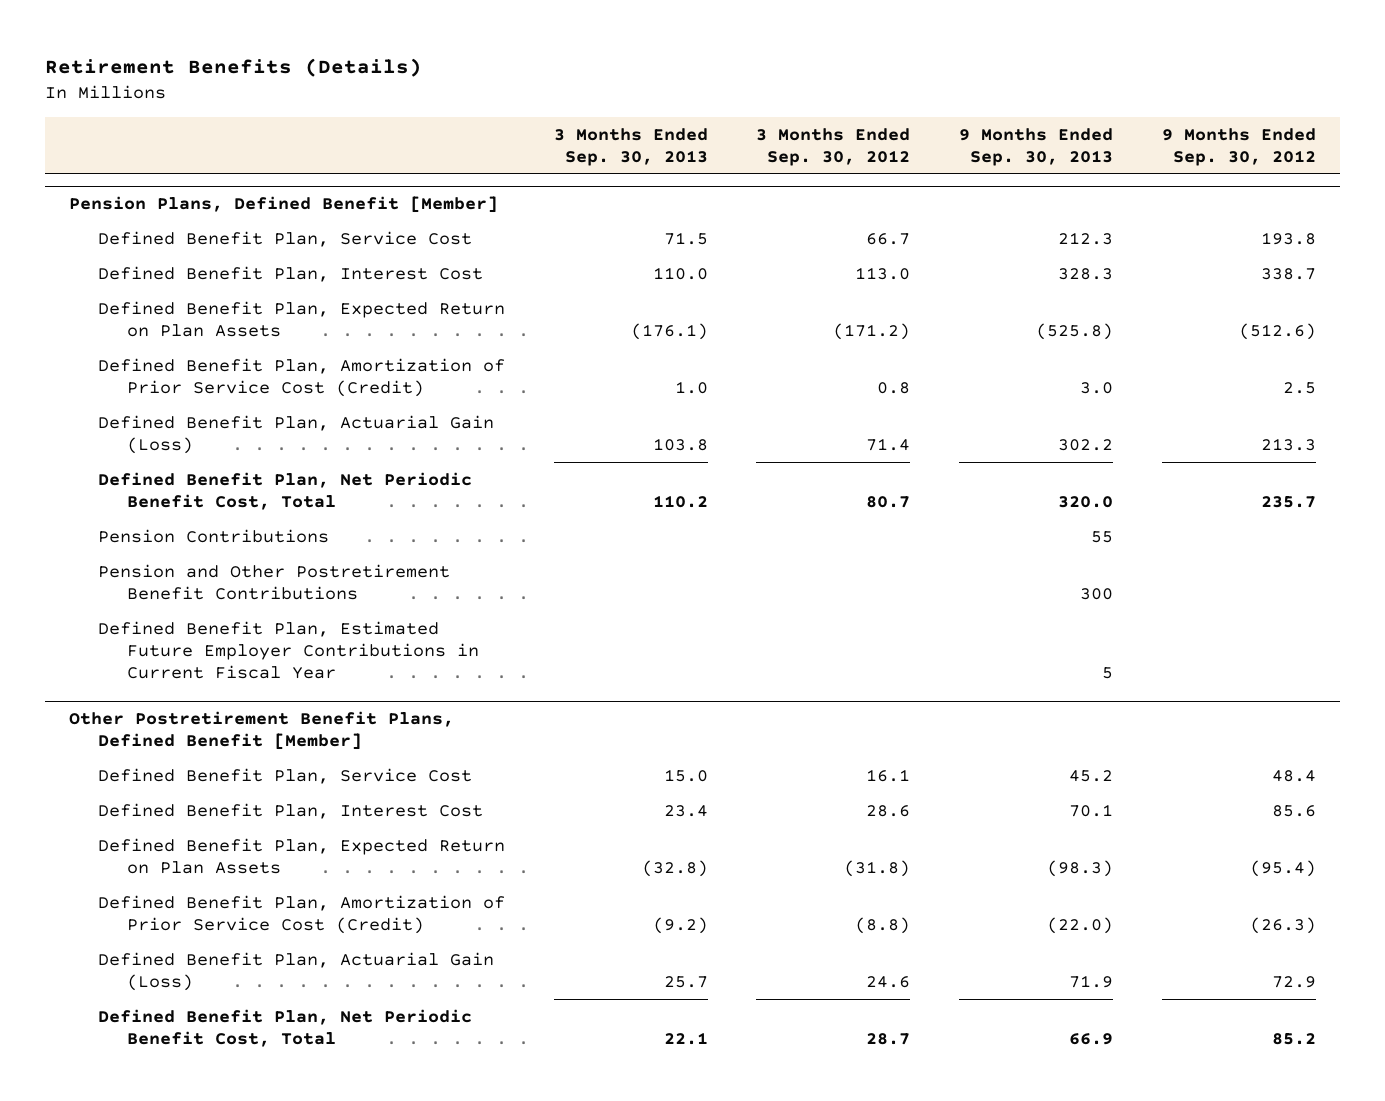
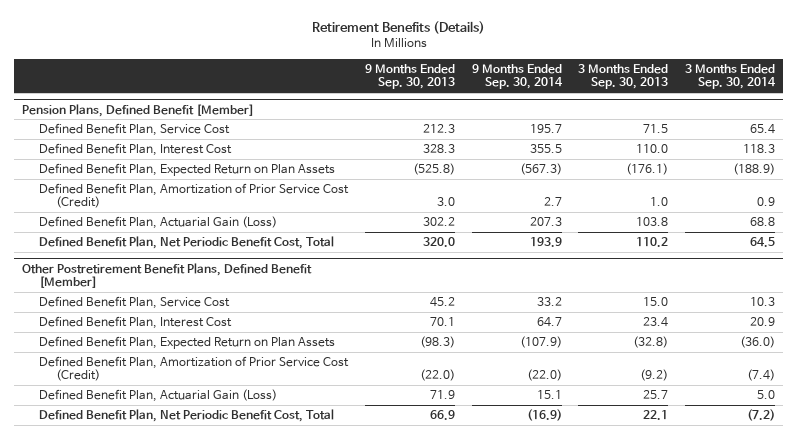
[756,127,911,166] 3 Months Ended Sep. 30, 2012 -> none
[1161,127,1316,166] 9 Months Ended Sep. 30, 2012 -> none
none -> [471,63,563,90] 9 Months Ended Sep. 30, 2014
none -> [684,63,776,90] 3 Months Ended Sep. 30, 2014
[98,528,330,543] Pension Contributions -> none
[98,563,451,601] Pension and Other Postretirement Benefit Contributions -> none
[98,620,480,680] Defined Benefit Plan, Estimated Future Employer Contributions in Current Fiscal Year -> none

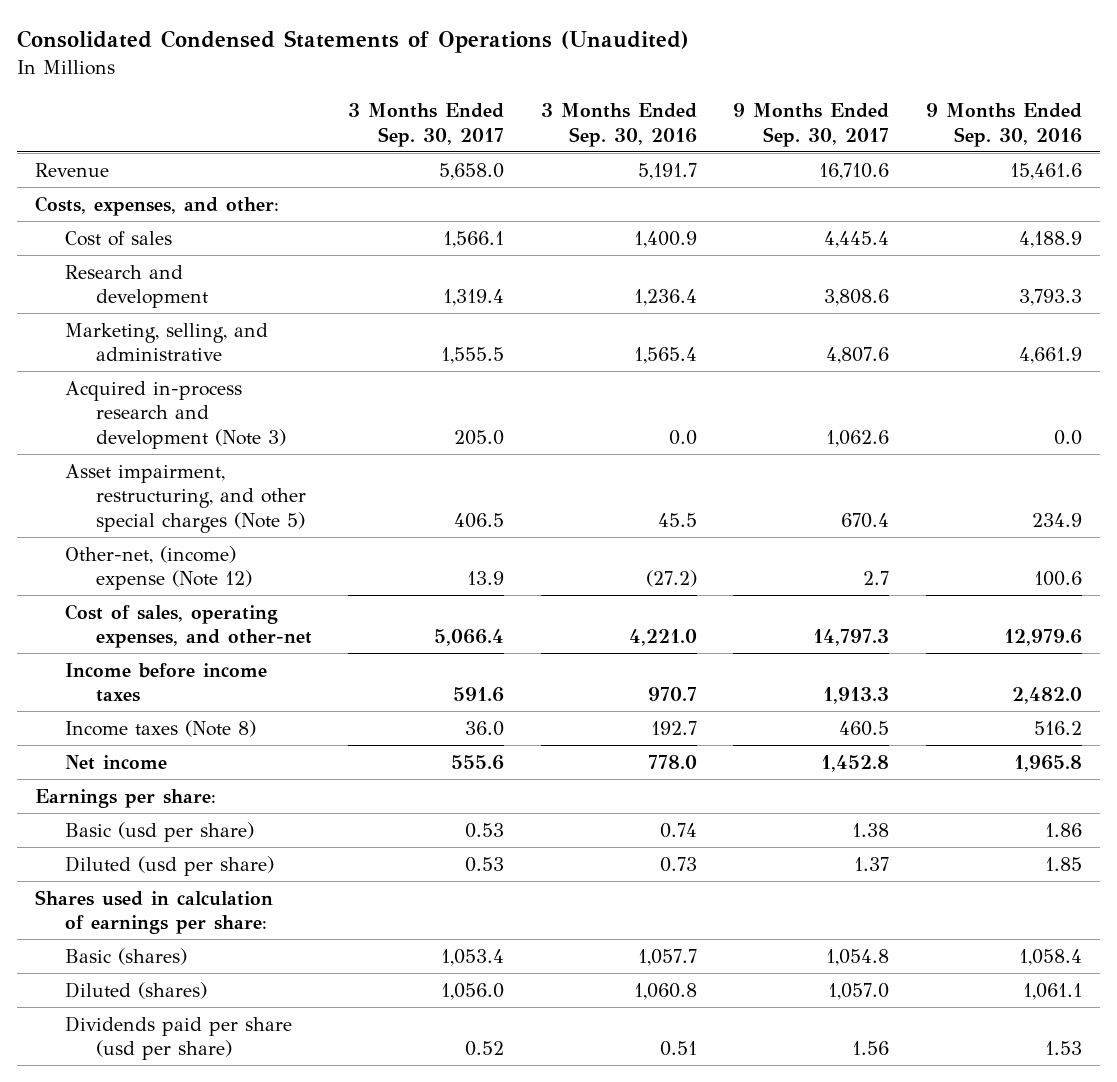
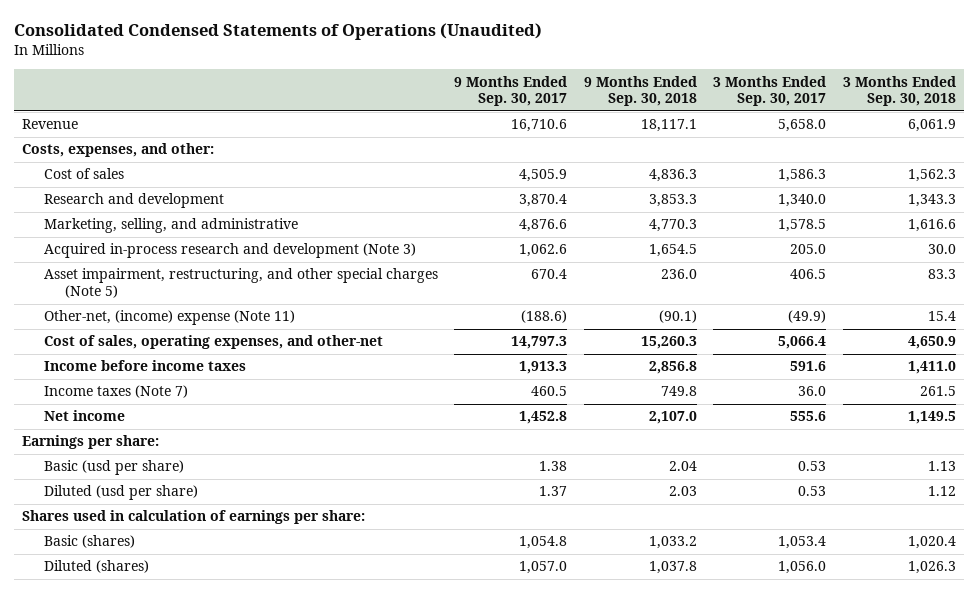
[540,103,697,147] 3 Months Ended Sep. 30, 2016 -> none
[925,103,1082,147] 9 Months Ended Sep. 30, 2016 -> none
none -> [583,75,697,107] 9 Months Ended Sep. 30, 2018
none -> [842,75,956,107] 3 Months Ended Sep. 30, 2018
[443,230,505,248] 1,566.1 -> [778,169,827,183] 1,586.3
[824,230,890,248] 4,445.4 -> [519,169,568,183] 4,505.9
[443,289,505,307] 1,319.4 -> [778,194,827,208] 1,340.0
[824,289,890,307] 3,808.6 -> [519,194,568,208] 3,870.4
[441,347,505,365] 1,555.5 -> [778,219,827,233] 1,578.5
[826,347,890,365] 4,807.6 -> [519,219,568,233] 4,876.6
[65,545,252,591] Other-net, (income) expense (Note 12) -> [43,310,295,326] Other-net, (income) expense (Note 11)
[467,571,505,586] 13.9 -> [788,310,827,324] (49.9)
[863,571,890,586] 2.7 -> [521,310,568,324] (188.6)
[65,719,257,737] Income taxes (Note 8) -> [43,385,188,399] Income taxes (Note 7)
[65,1015,293,1061] Dividends paid per share (usd per share) -> none

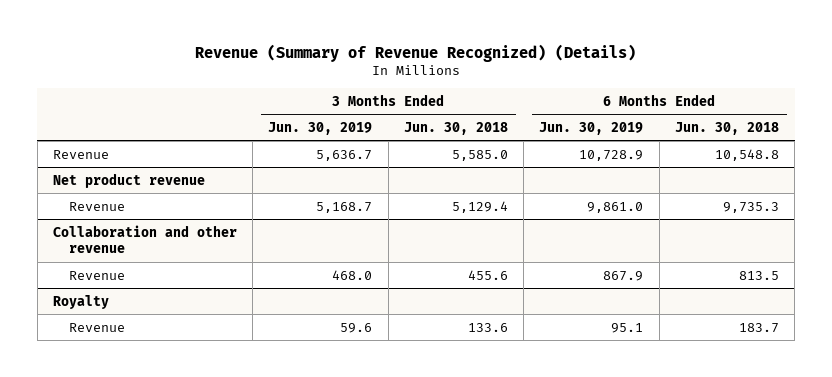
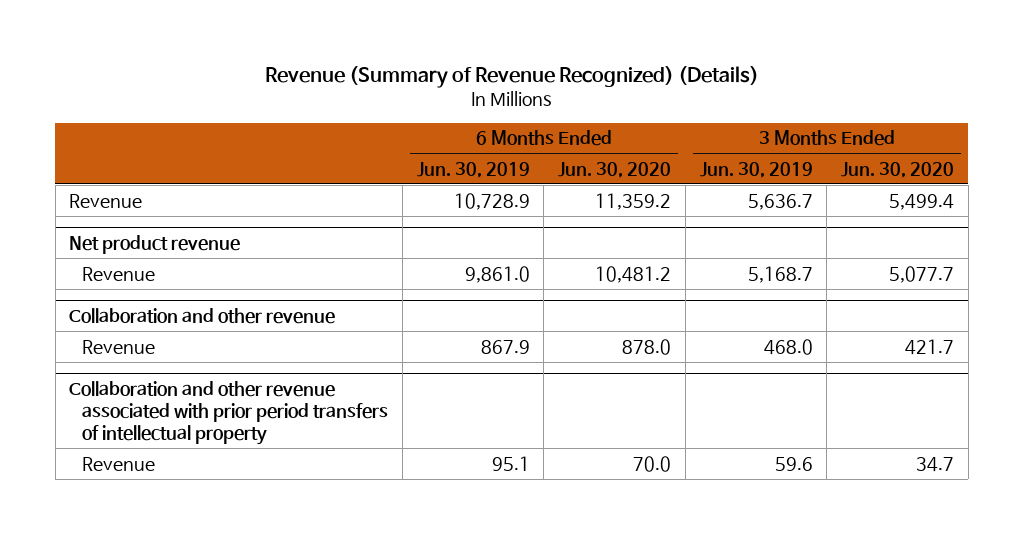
[403,121,508,135] Jun. 30, 2018 -> none
[674,121,779,135] Jun. 30, 2018 -> none
none -> [558,161,672,178] Jun. 30, 2020
none -> [841,161,955,178] Jun. 30, 2020
[52,294,109,309] Royalty -> [69,380,389,446] Collaboration and other revenue associated with prior period transfers of intellectual property

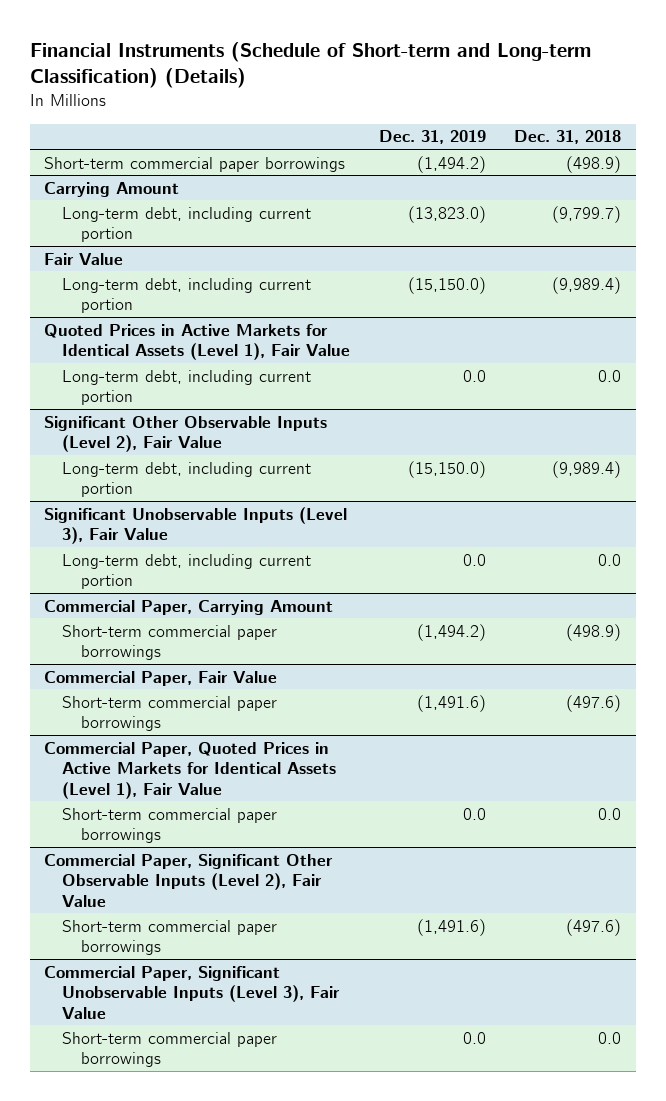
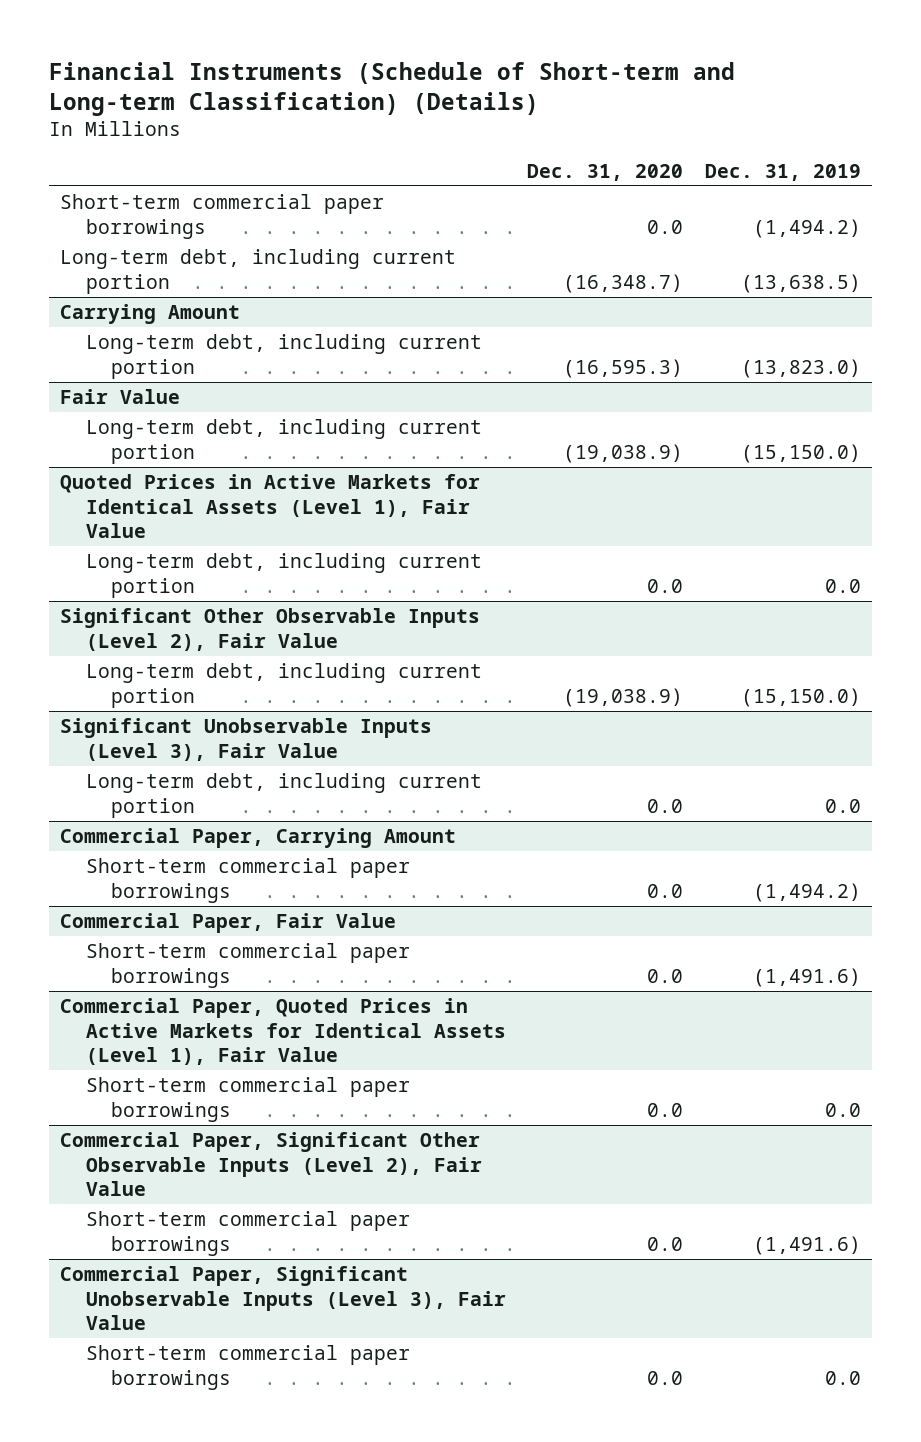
[514,130,622,145] Dec. 31, 2018 -> none
none -> [527,163,684,181] Dec. 31, 2020
none -> [60,249,457,294] Long-term debt, including current portion

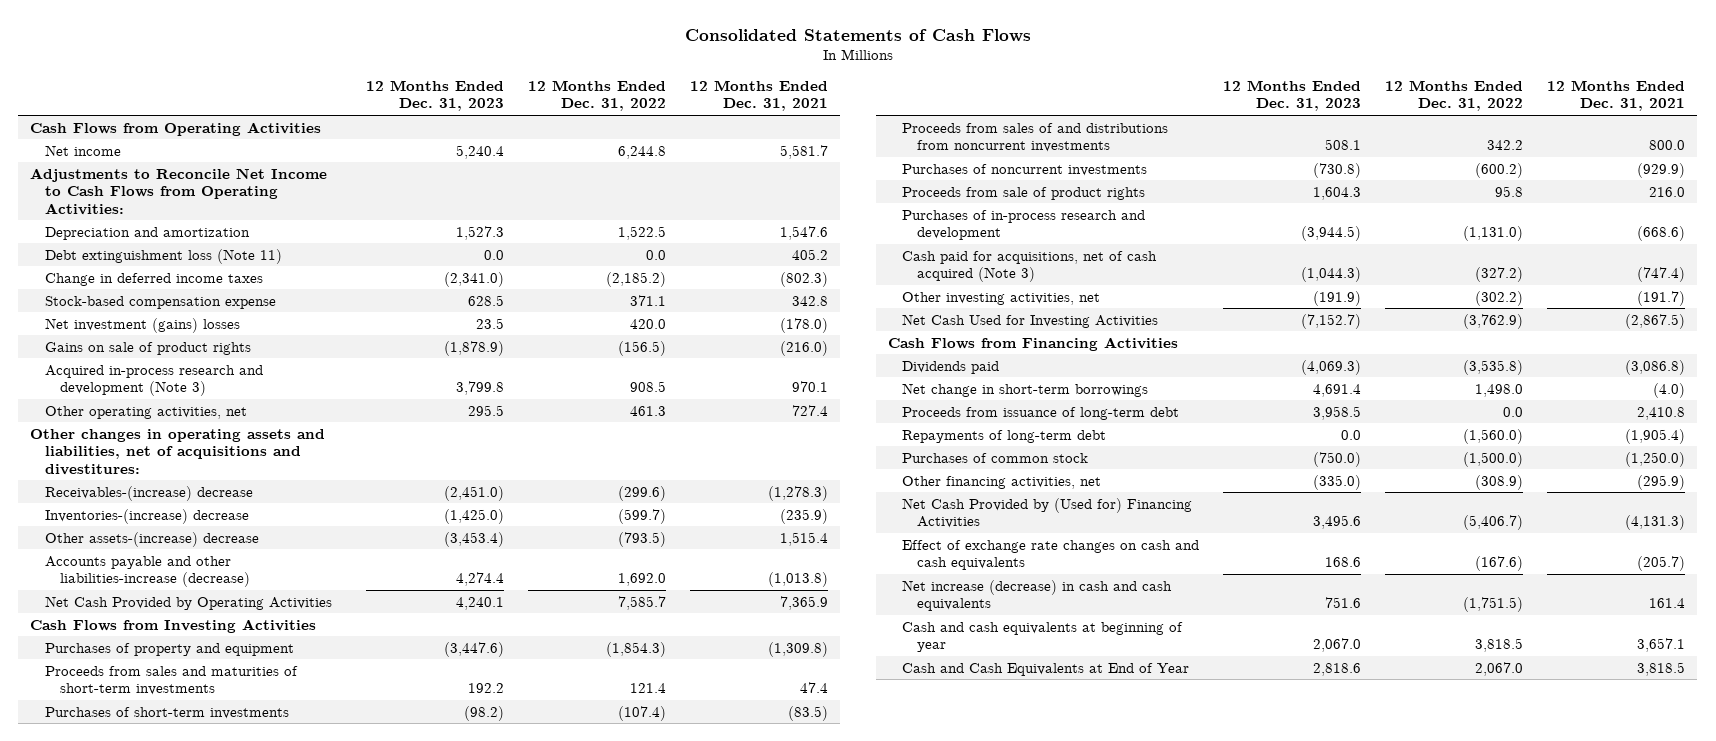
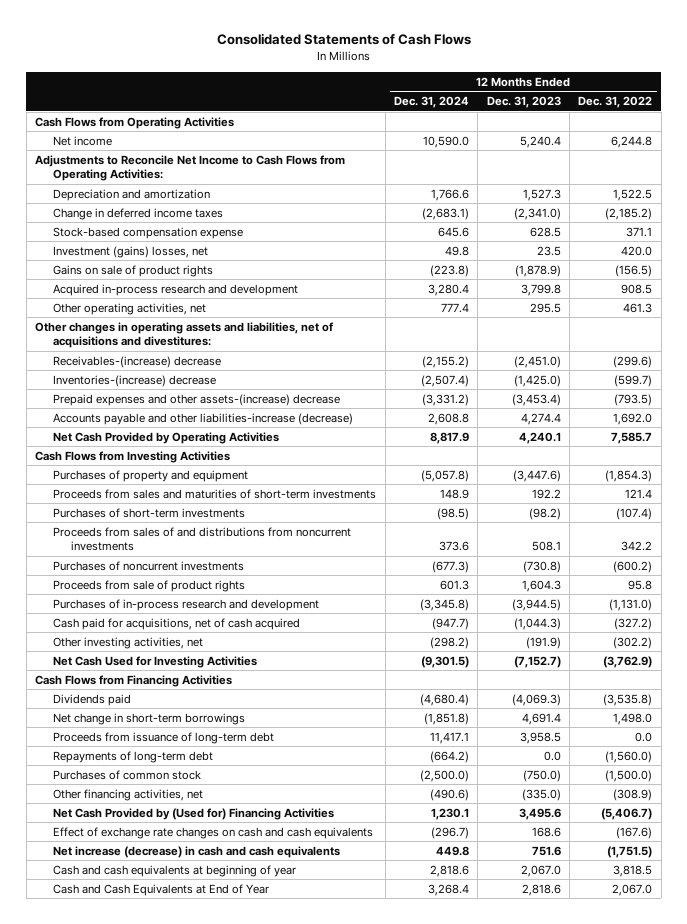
[690,79,829,112] 12 Months Ended Dec. 31, 2021 -> none
none -> [393,96,469,109] Dec. 31, 2024
[45,248,283,264] Debt extinguishment loss (Note 11) -> none
[45,317,241,333] Net investment (gains) losses -> [53,245,209,258] Investment (gains) losses, net
[45,364,264,397] Acquired in-process research and development (Note 3) -> [53,283,299,296] Acquired in-process research and development
[45,531,260,547] Other assets-(increase) decrease -> [53,393,341,406] Prepaid expenses and other assets-(increase) decrease
[902,250,1158,283] Cash paid for acquisitions, net of cash acquired (Note 3) -> [53,617,301,630] Cash paid for acquisitions, net of cash acquired

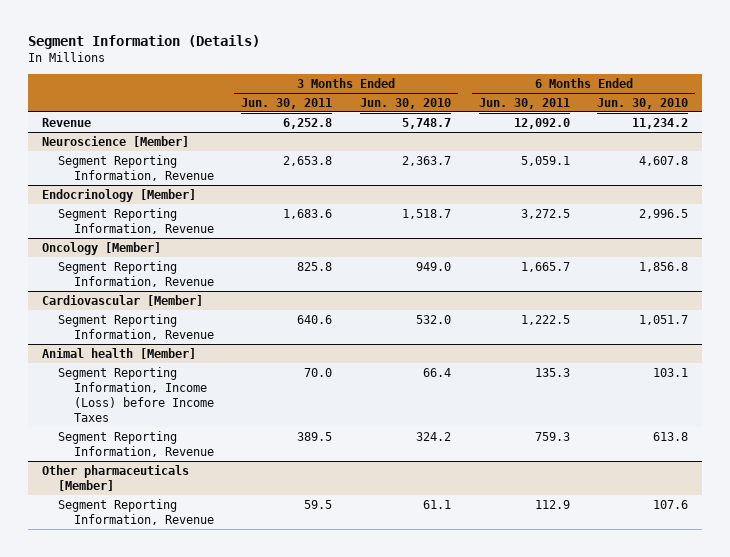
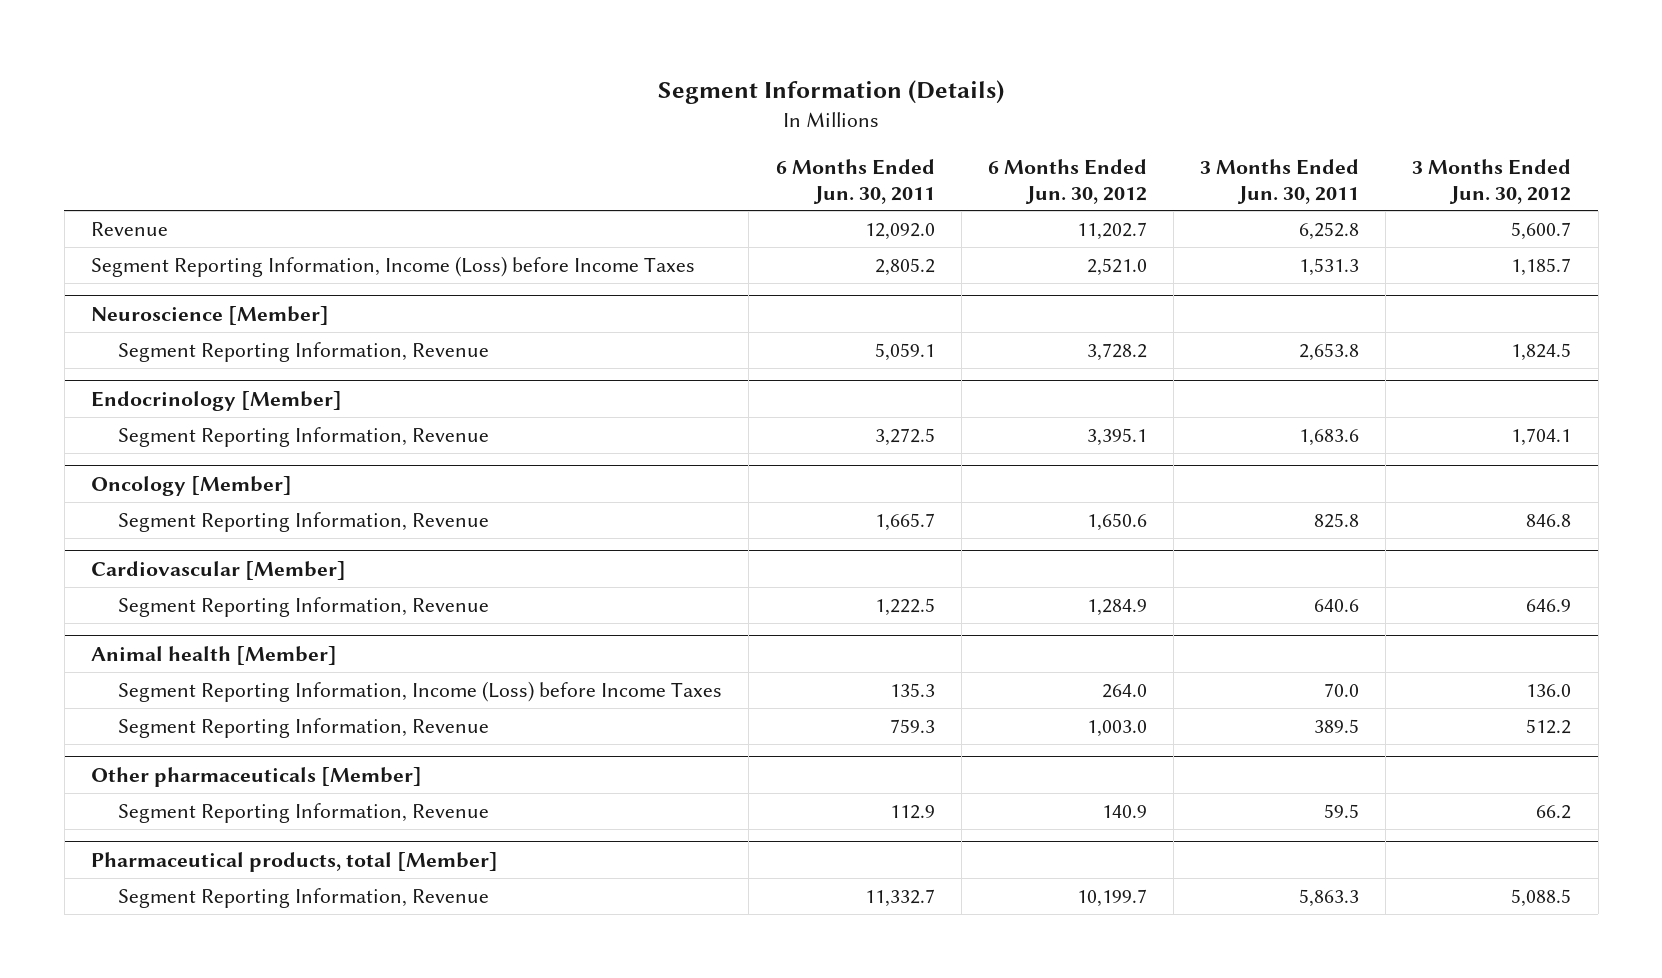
[359,97,451,109] Jun. 30, 2010 -> none
[597,97,689,109] Jun. 30, 2010 -> none
none -> [987,158,1147,204] 6 Months Ended Jun. 30, 2012
none -> [1412,158,1572,204] 3 Months Ended Jun. 30, 2012
none -> [90,255,695,277] Segment Reporting Information, Income (Loss) before Income Taxes
none -> [90,851,498,872] Pharmaceutical products, total [Member]
none -> [118,887,490,908] Segment Reporting Information, Revenue

